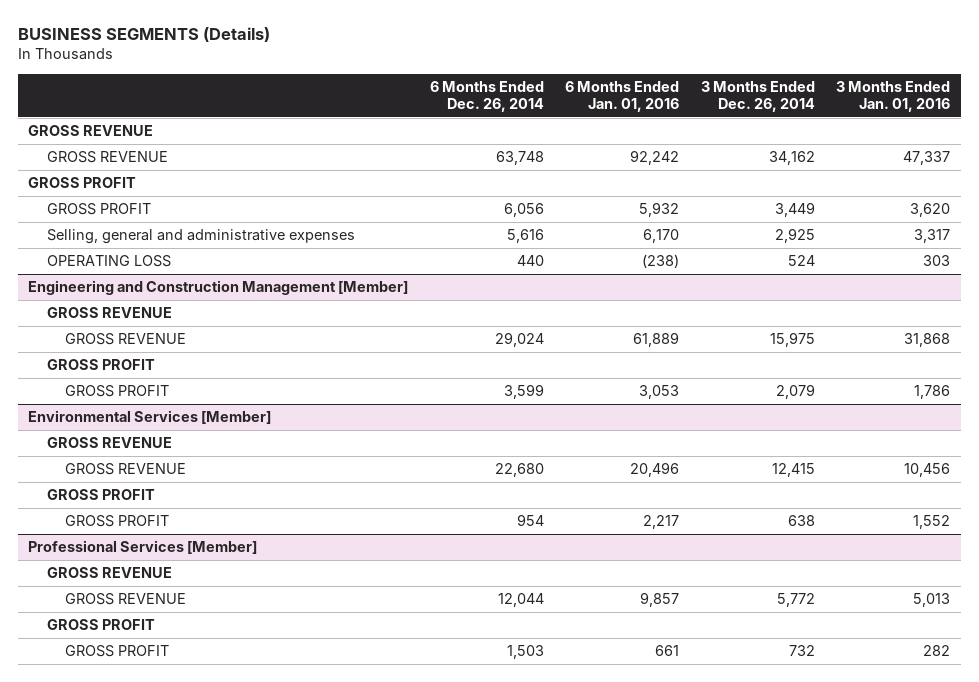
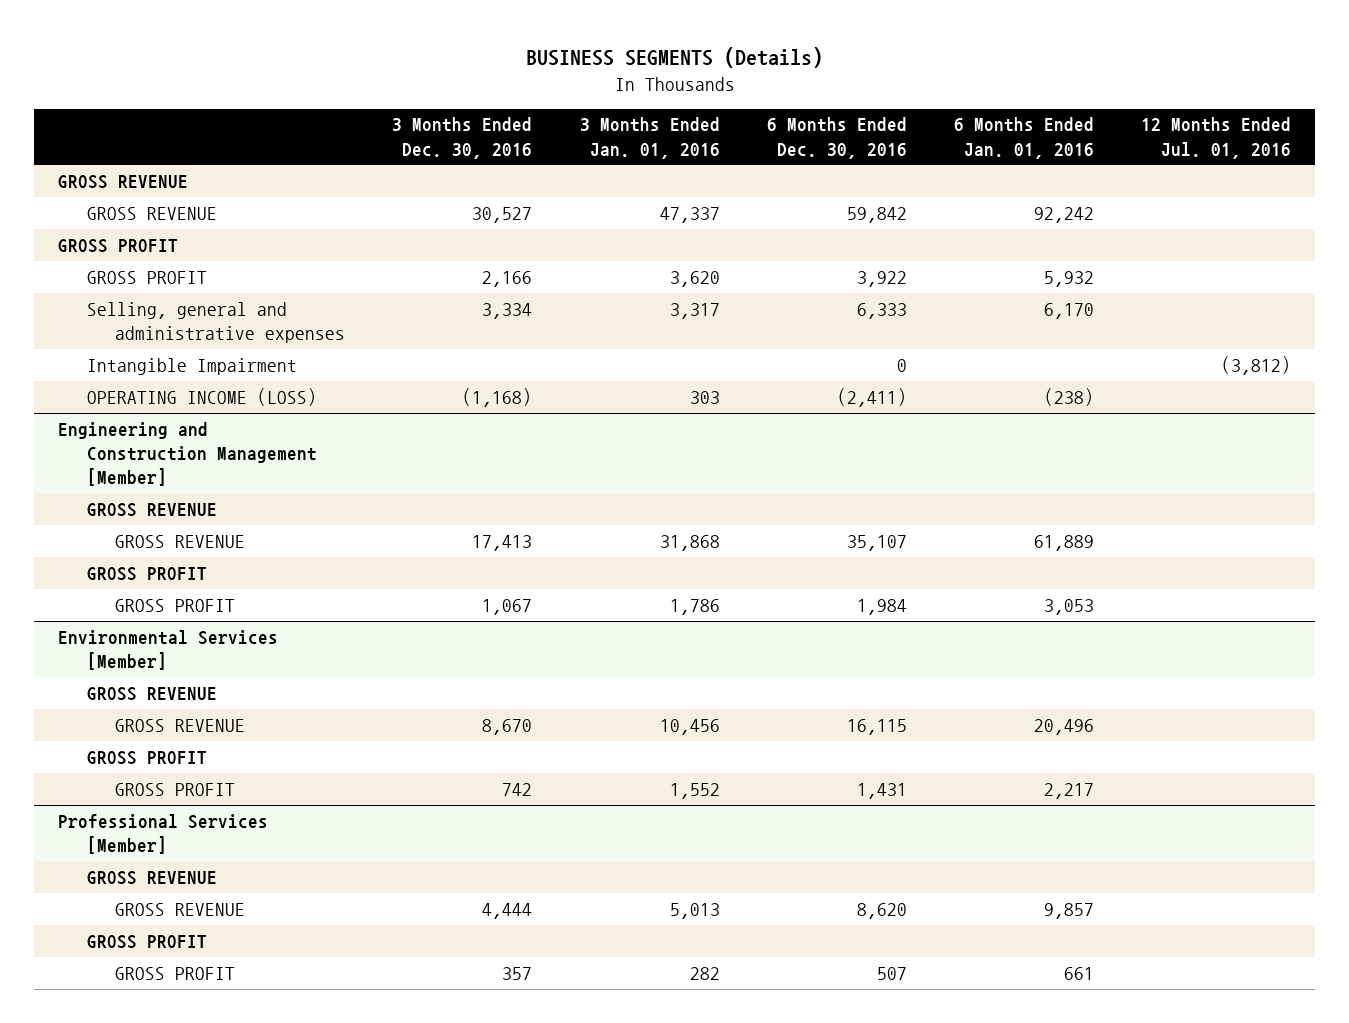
[429,80,544,112] 6 Months Ended Dec. 26, 2014 -> none
[700,80,815,112] 3 Months Ended Dec. 26, 2014 -> none
none -> [392,117,533,159] 3 Months Ended Dec. 30, 2016
none -> [766,117,907,159] 6 Months Ended Dec. 30, 2016
none -> [1141,117,1292,159] 12 Months Ended Jul. 01, 2016
none -> [86,357,297,375] Intangible Impairment
[46,255,171,268] OPERATING LOSS -> [86,387,317,406] OPERATING INCOME (LOSS)

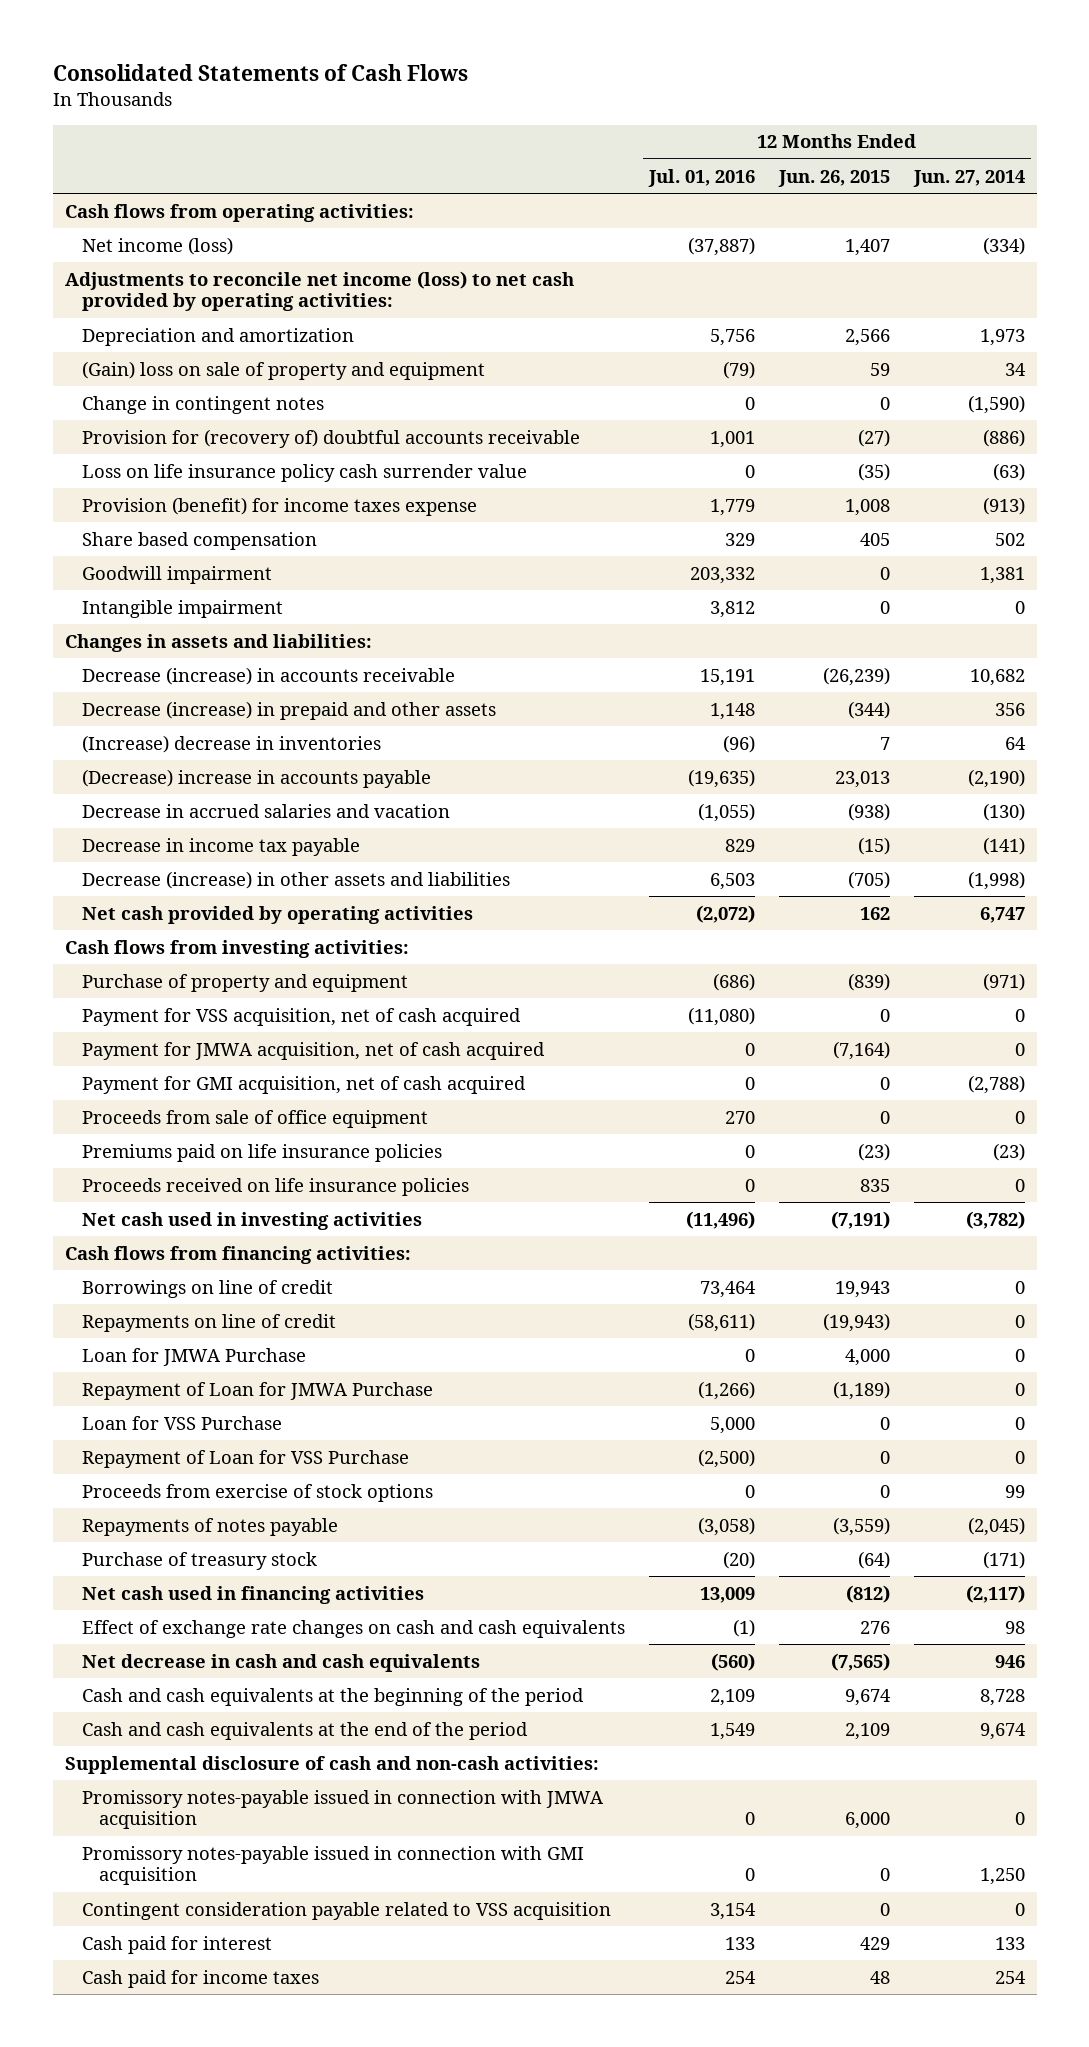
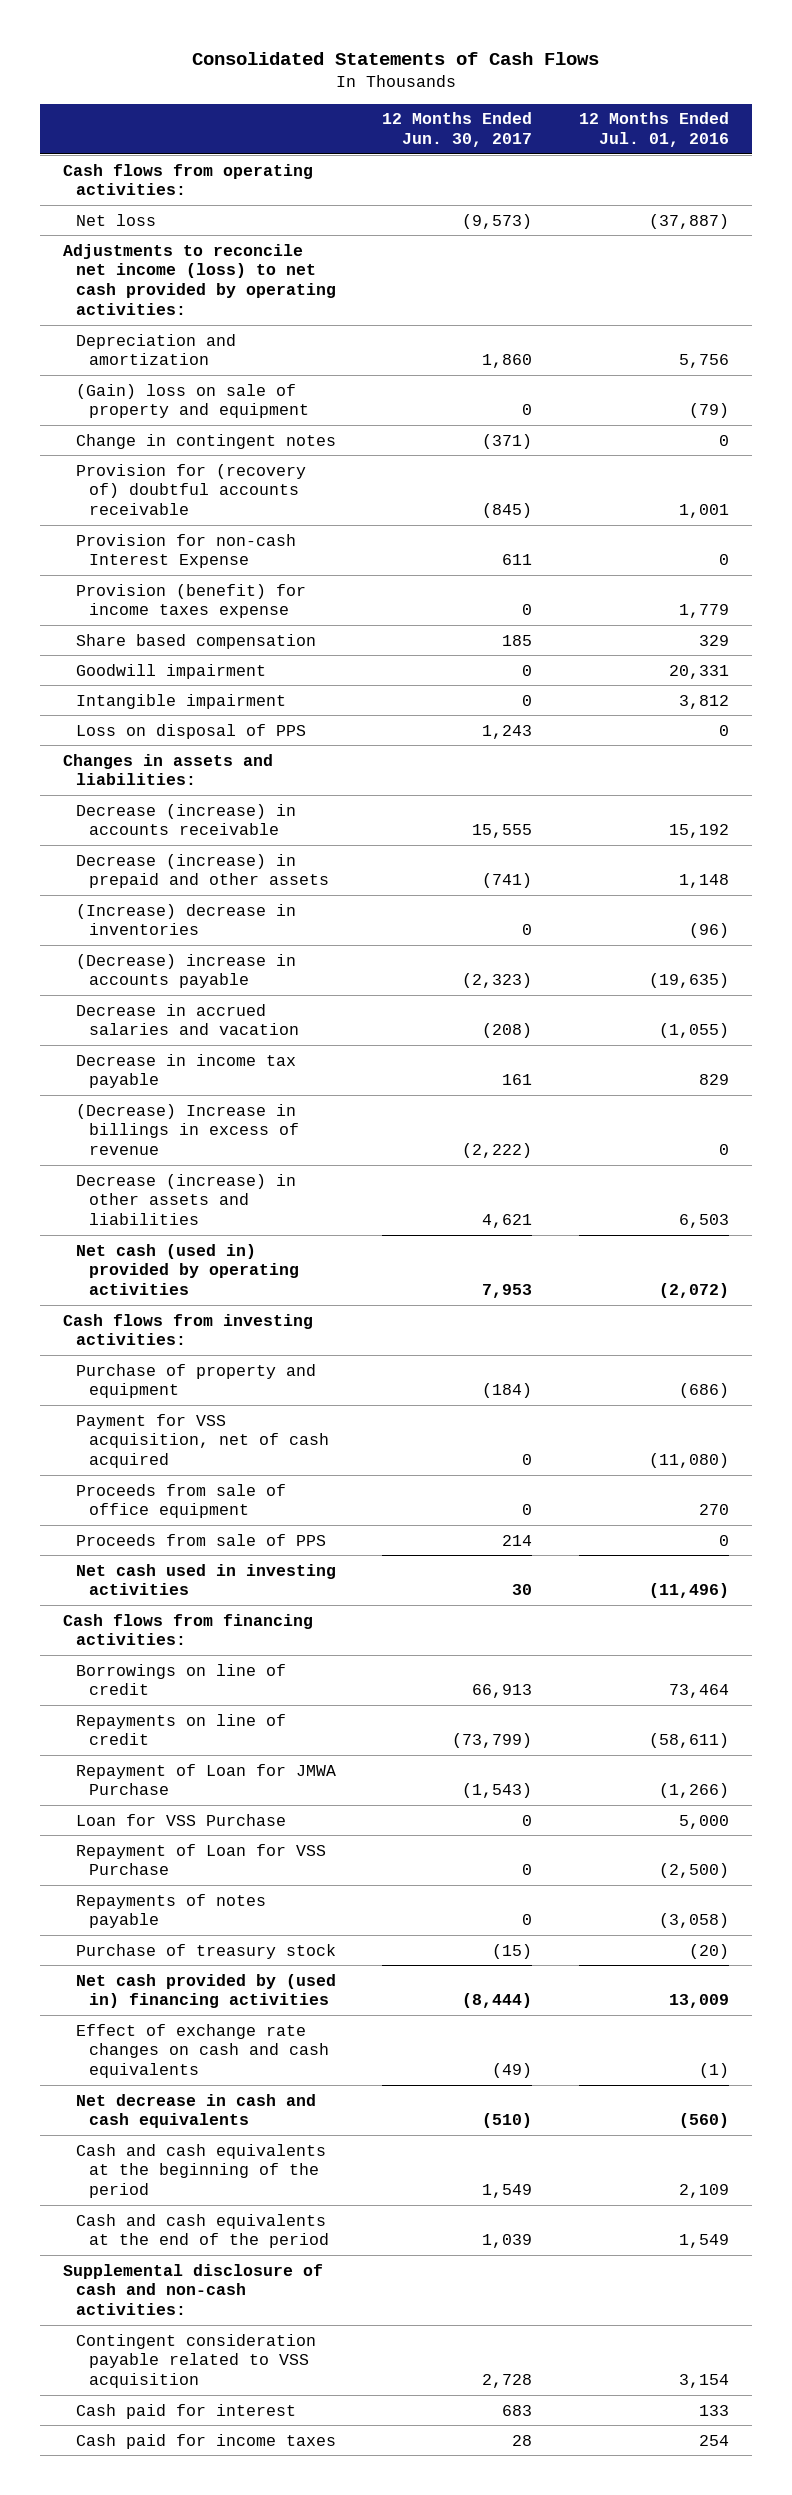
[777,169,890,187] Jun. 26, 2015 -> none
[912,169,1025,187] Jun. 27, 2014 -> none
none -> [382,112,533,148] 12 Months Ended Jun. 30, 2017
[81,236,233,255] Net income (loss) -> [75,213,156,226] Net loss
[81,463,527,482] Loss on life insurance policy cash surrender value -> none
none -> [75,533,296,569] Provision for non-cash Interest Expense
[689,566,755,584] 203,332 -> [669,664,730,679] 20,331
none -> [75,723,306,739] Loss on disposal of PPS
[699,668,755,686] 15,191 -> [669,824,730,839] 15,192
none -> [75,1103,299,1156] (Decrease) Increase in billings in excess of revenue
[81,905,473,924] Net cash provided by operating activities -> [75,1243,299,1296] Net cash (used in) provided by operating activities
[81,1041,545,1060] Payment for JMWA acquisition, net of cash acquired -> none
[81,1075,526,1094] Payment for GMI acquisition, net of cash acquired -> none
[81,1143,442,1162] Premiums paid on life insurance policies -> none
[81,1177,469,1196] Proceeds received on life insurance policies -> none
none -> [75,1533,326,1546] Proceeds from sale of PPS
[81,1347,306,1366] Loan for JMWA Purchase -> none
[81,1483,433,1502] Proceeds from exercise of stock options -> none
[81,1585,424,1604] Net cash used in financing activities -> [75,1973,336,2009] Net cash provided by (used in) financing activities
[81,1789,604,1830] Promissory notes-payable issued in connection with JMWA acquisition -> none
[81,1845,584,1886] Promissory notes-payable issued in connection with GMI acquisition -> none

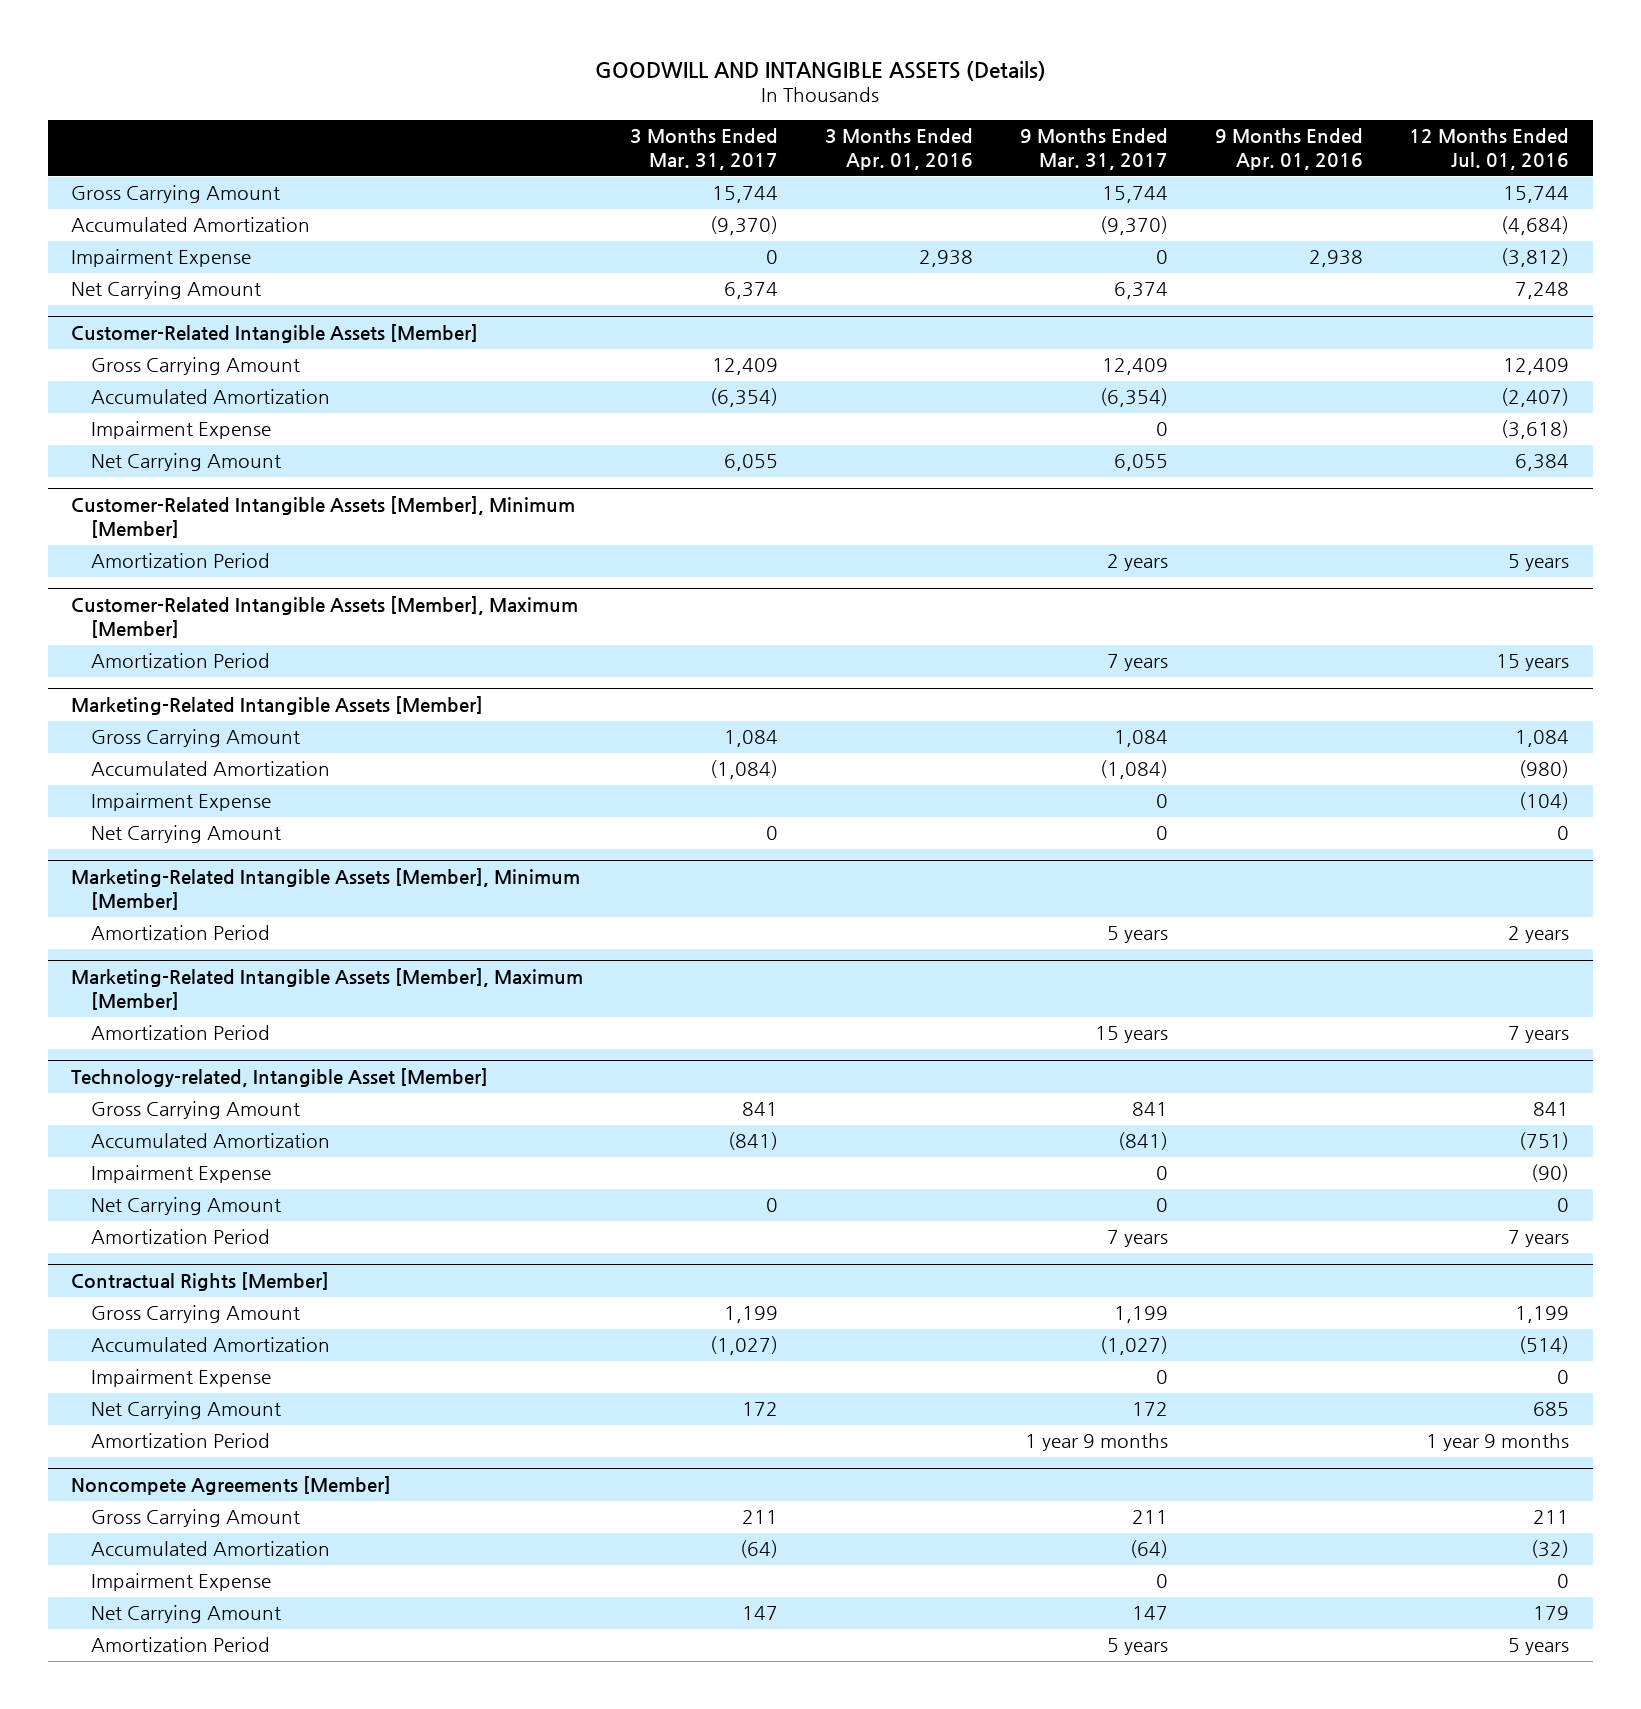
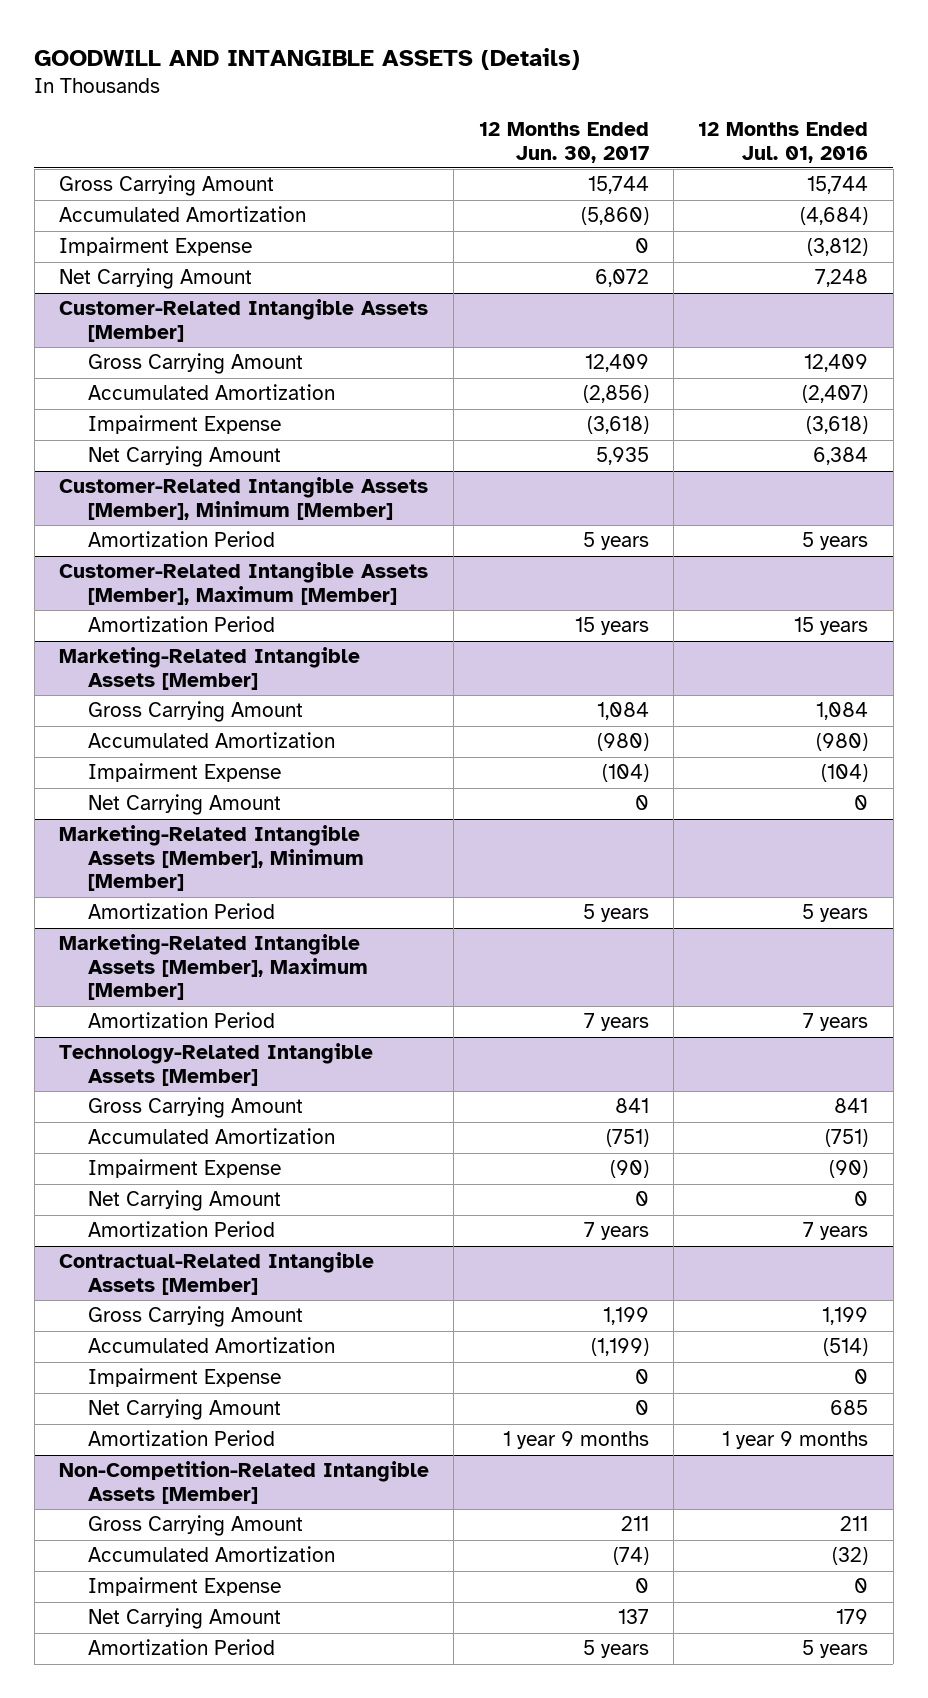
[630,128,779,171] 3 Months Ended Mar. 31, 2017 -> none
[824,128,973,171] 3 Months Ended Apr. 01, 2016 -> none
[1019,128,1168,171] 9 Months Ended Mar. 31, 2017 -> none
[1214,128,1363,171] 9 Months Ended Apr. 01, 2016 -> none
none -> [478,121,649,163] 12 Months Ended Jun. 30, 2017
[1508,926,1570,944] 2 years -> [802,904,869,923] 5 years
[71,1068,489,1088] Technology-related, Intangible Asset [Member] -> [59,1043,374,1086] Technology-Related Intangible Assets [Member]
[71,1272,330,1292] Contractual Rights [Member] -> none
none -> [59,1252,375,1295] Contractual-Related Intangible Assets [Member]
[71,1476,392,1496] Noncompete Agreements [Member] -> none
none -> [59,1461,430,1504] Non-Competition-Related Intangible Assets [Member]

